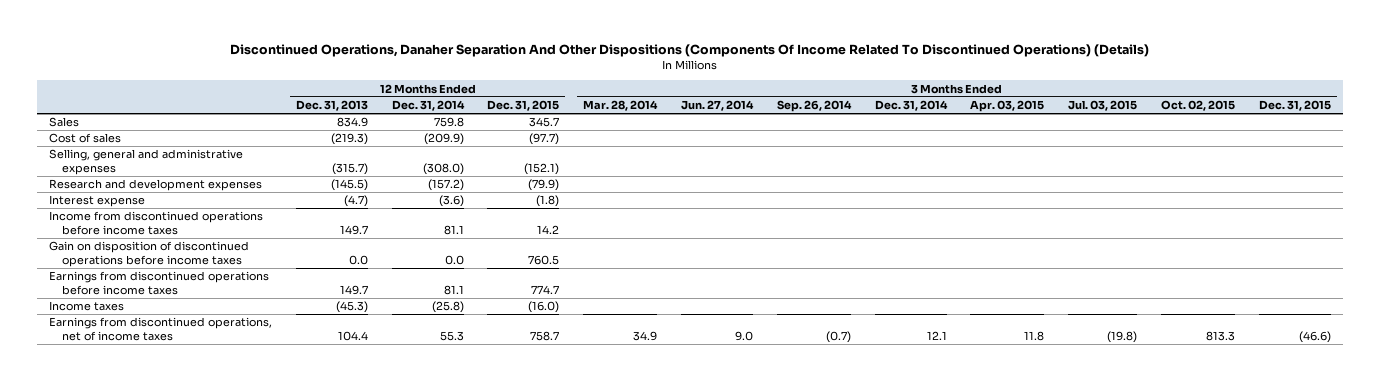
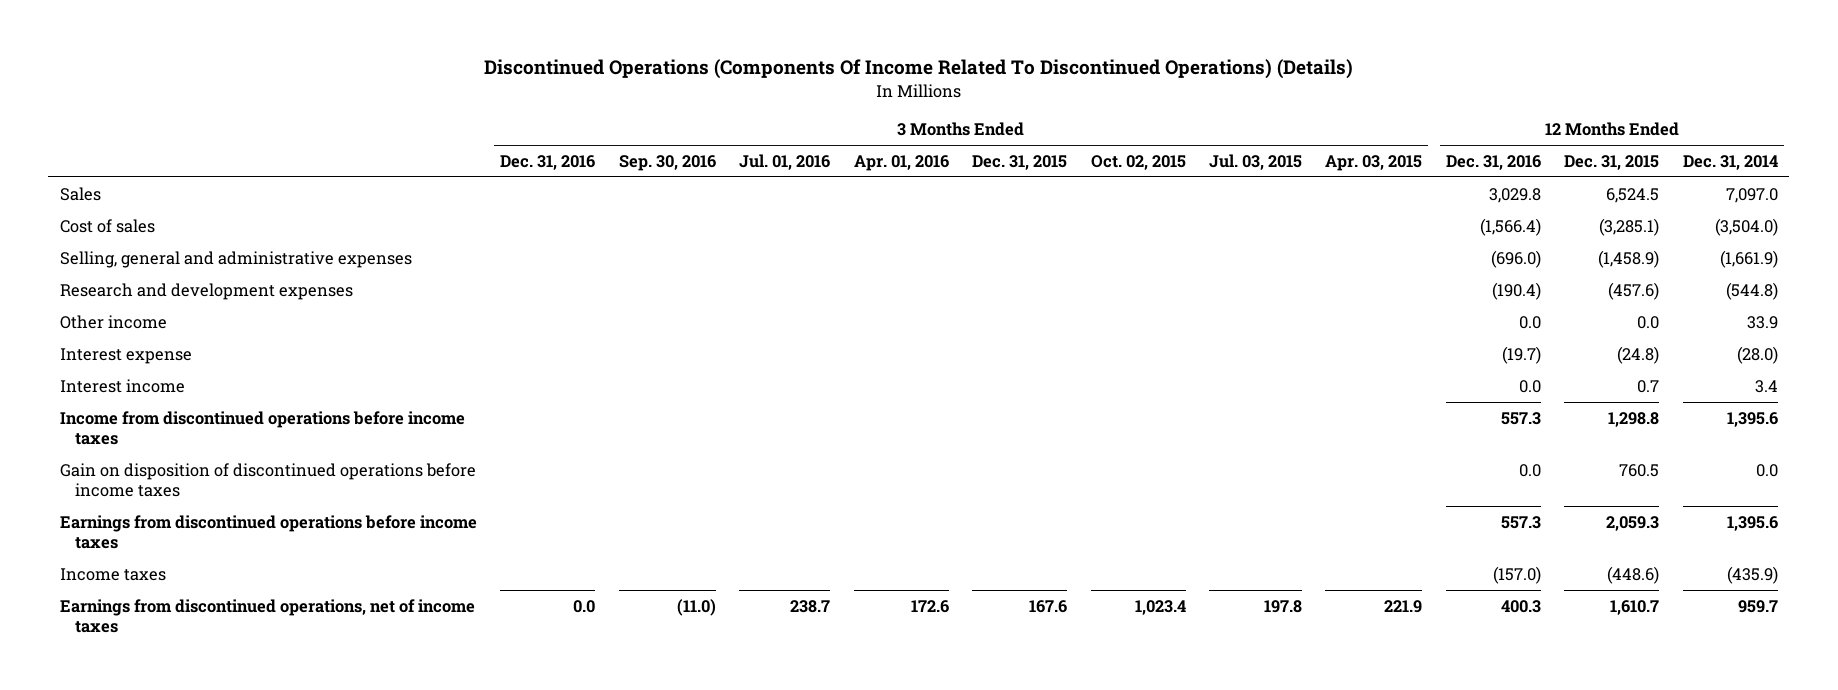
[229,44,1149,58] Discontinued Operations, Danaher Separation And Other Dispositions (Components Of Income Related To Discontinued Operations) (Details) -> [483,59,1353,80] Discontinued Operations (Components Of Income Related To Discontinued Operations) (Details)
[295,99,368,111] Dec. 31, 2013 -> none
[583,99,659,111] Mar. 28, 2014 -> none
[680,99,754,111] Jun. 27, 2014 -> none
[776,99,852,112] Sep. 26, 2014 -> none
[874,99,948,111] Dec. 31, 2014 -> none
none -> [500,155,596,171] Dec. 31, 2016
none -> [618,155,716,172] Sep. 30, 2016
none -> [739,154,831,171] Jul. 01, 2016
none -> [853,155,949,172] Apr. 01, 2016
none -> [1445,155,1541,171] Dec. 31, 2016
[433,117,464,128] 759.8 -> [1725,187,1778,203] 7,097.0
[529,117,560,128] 345.7 -> [1606,187,1660,203] 6,524.5
[423,133,464,146] (209.9) -> [1714,217,1778,236] (3,504.0)
[529,133,560,146] (97.7) -> [1599,217,1660,236] (3,285.1)
[422,162,464,175] (308.0) -> [1719,249,1778,268] (1,661.9)
[524,162,560,175] (152.1) -> [1598,249,1660,268] (1,458.9)
[427,179,464,192] (157.2) -> [1725,281,1778,300] (544.8)
[528,179,560,192] (79.9) -> [1608,281,1660,300] (457.6)
none -> [59,314,167,329] Other income
[438,195,464,208] (3.6) -> [1736,345,1778,364] (28.0)
[536,195,560,208] (1.8) -> [1617,345,1660,364] (24.8)
none -> [59,378,185,393] Interest income
[443,224,464,235] 81.1 -> [1726,411,1778,427] 1,395.6
[537,224,560,234] 14.2 -> [1608,411,1660,427] 1,298.8
[443,284,464,295] 81.1 -> [1726,515,1778,531] 1,395.6
[531,284,560,294] 774.7 -> [1606,515,1660,531] 2,059.3
[431,301,464,314] (25.8) -> [1726,565,1778,584] (435.9)
[528,301,560,314] (16.0) -> [1607,565,1660,584] (448.6)
[439,330,464,341] 55.3 -> [1737,599,1778,613] 959.7
[530,330,560,341] 758.7 -> [1610,599,1660,615] 1,610.7
[1024,330,1045,341] 11.8 -> [1384,599,1423,613] 221.9
[1107,330,1138,343] (19.8) -> [1263,599,1302,613] 197.8
[1206,330,1236,341] 813.3 -> [1134,599,1186,615] 1,023.4
[1298,330,1331,343] (46.6) -> [1029,599,1068,613] 167.6

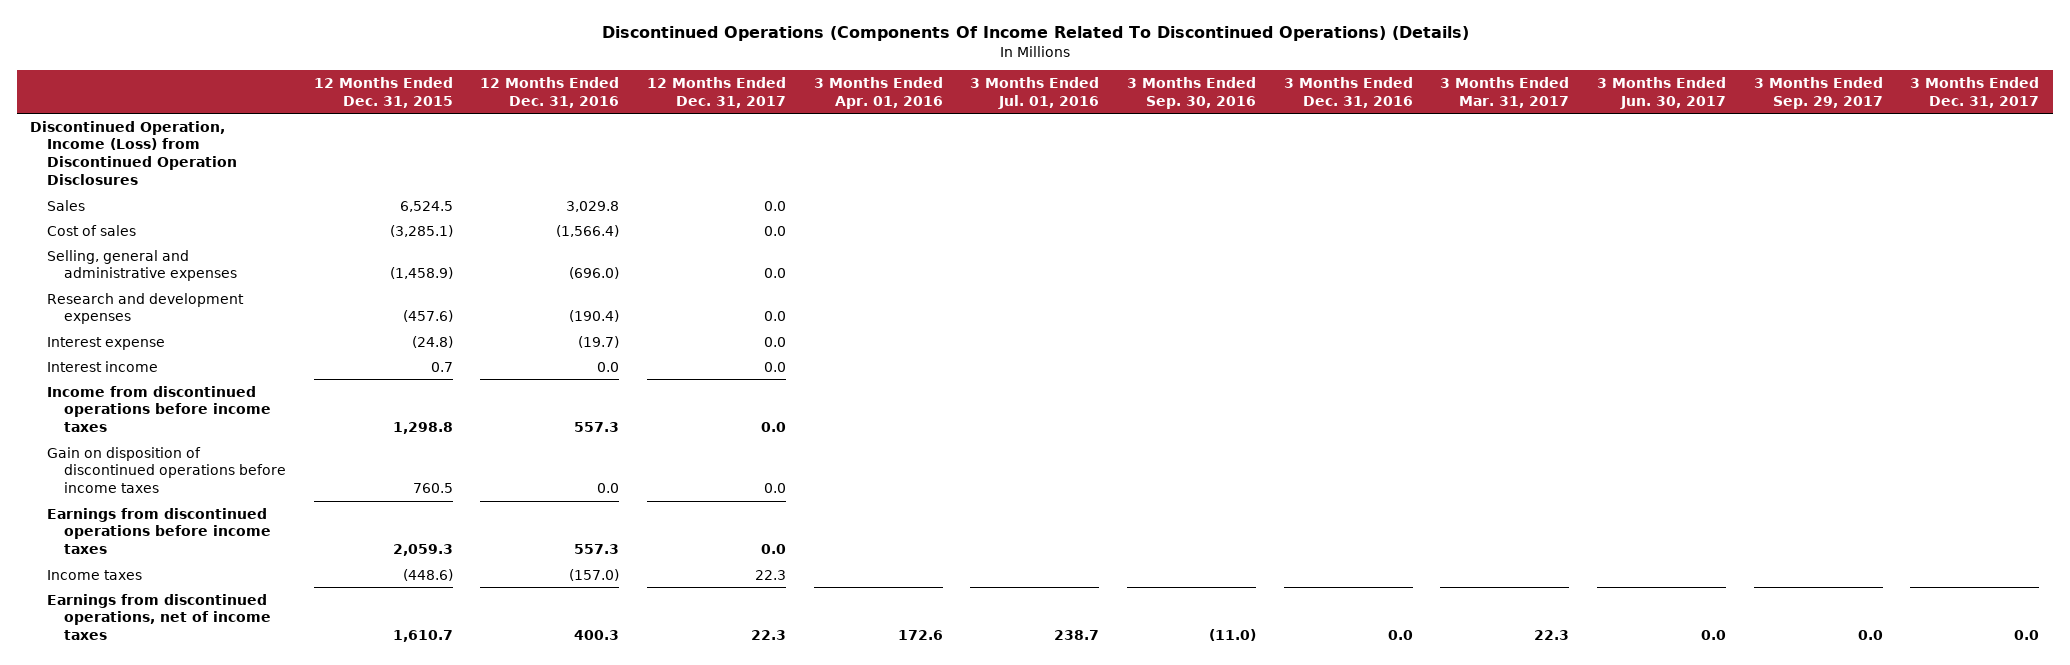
[972,155,1068,171] Dec. 31, 2015 -> none
[1090,155,1186,171] Oct. 02, 2015 -> none
[1208,154,1302,171] Jul. 03, 2015 -> none
[1325,155,1423,172] Apr. 03, 2015 -> none
[1682,155,1778,171] Dec. 31, 2014 -> none
none -> [647,76,787,108] 12 Months Ended Dec. 31, 2017
none -> [1440,76,1570,108] 3 Months Ended Mar. 31, 2017
none -> [1596,76,1726,109] 3 Months Ended Jun. 30, 2017
none -> [1753,76,1883,109] 3 Months Ended Sep. 29, 2017
none -> [1910,76,2040,108] 3 Months Ended Dec. 31, 2017
none -> [30,120,238,186] Discontinued Operation, Income (Loss) from Discontinued Operation Disclosures
[59,314,167,329] Other income -> none

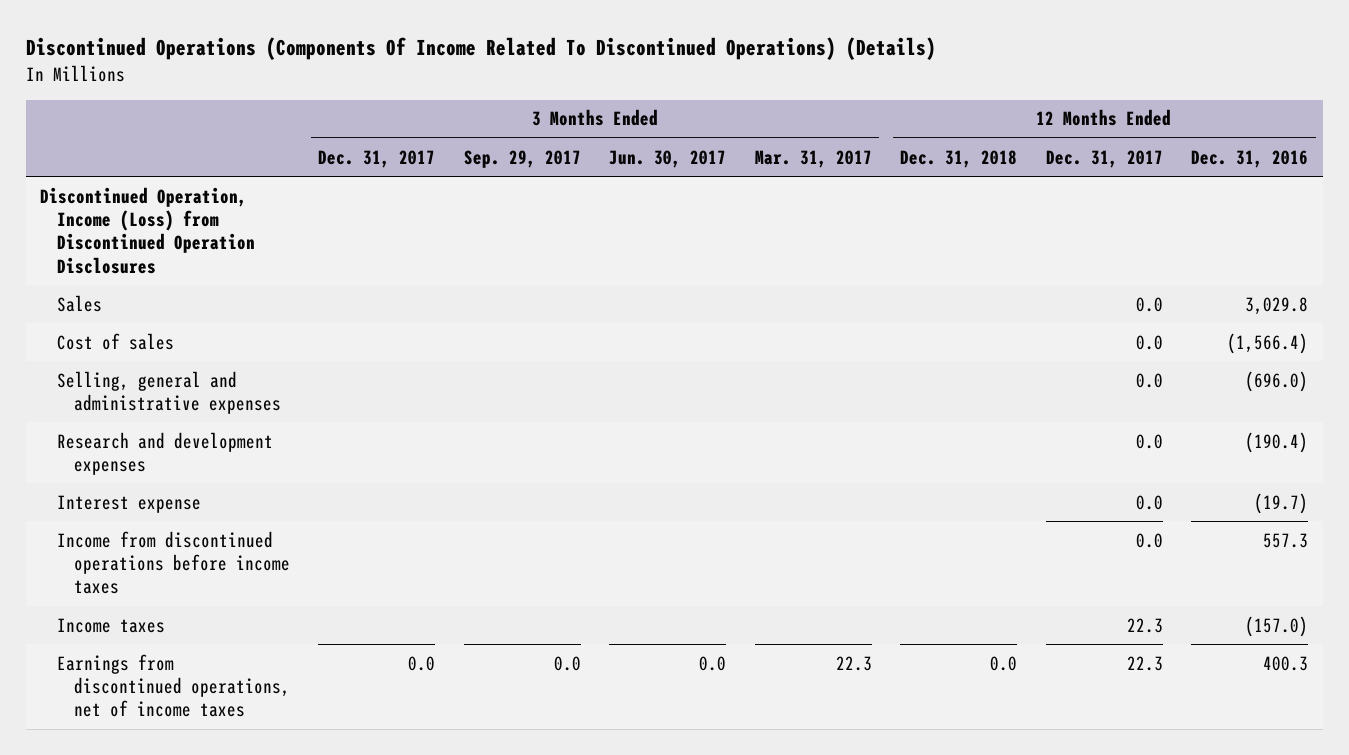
[313,76,453,108] 12 Months Ended Dec. 31, 2015 -> none
[813,76,943,109] 3 Months Ended Apr. 01, 2016 -> none
[970,76,1100,109] 3 Months Ended Jul. 01, 2016 -> none
[1126,76,1256,109] 3 Months Ended Sep. 30, 2016 -> none
[1283,76,1413,108] 3 Months Ended Dec. 31, 2016 -> none
none -> [900,149,1018,168] Dec. 31, 2018
[47,360,159,372] Interest income -> none
[47,446,287,494] Gain on disposition of discontinued operations before income taxes -> none
[47,507,272,555] Earnings from discontinued operations before income taxes -> none

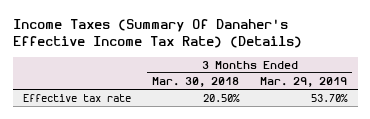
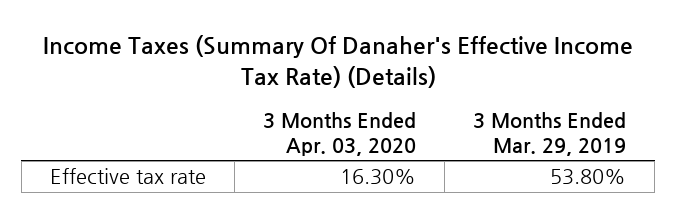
[152,77,240,88] Mar. 30, 2018 -> none
none -> [263,111,417,156] 3 Months Ended Apr. 03, 2020
[311,94,349,103] 53.70% -> [550,169,627,186] 53.80%

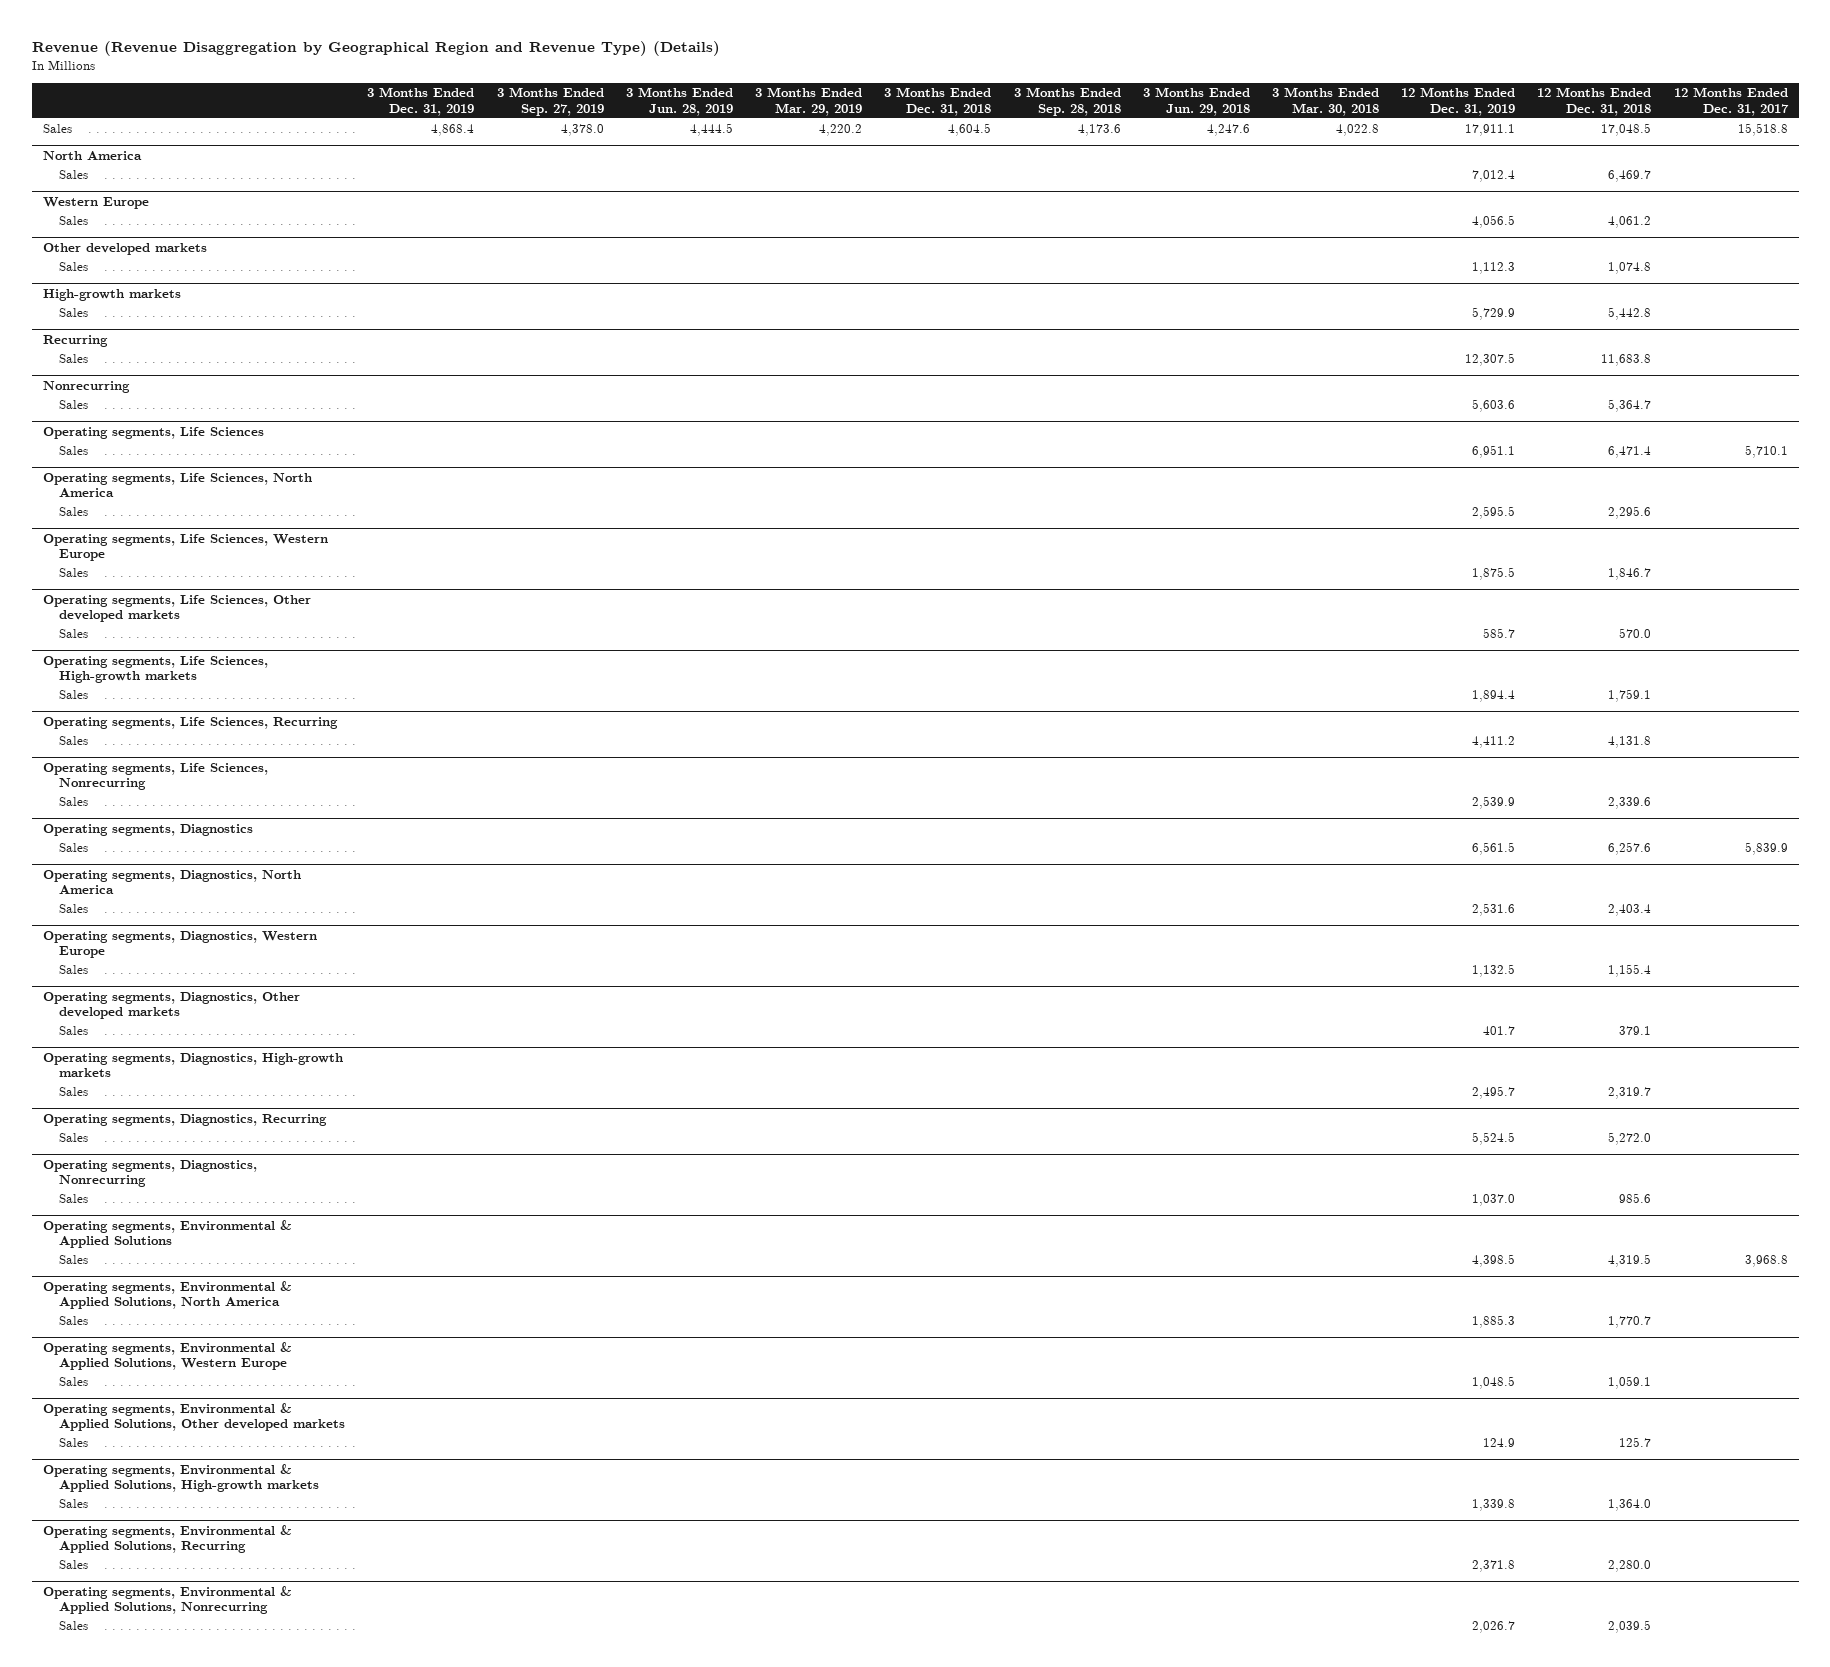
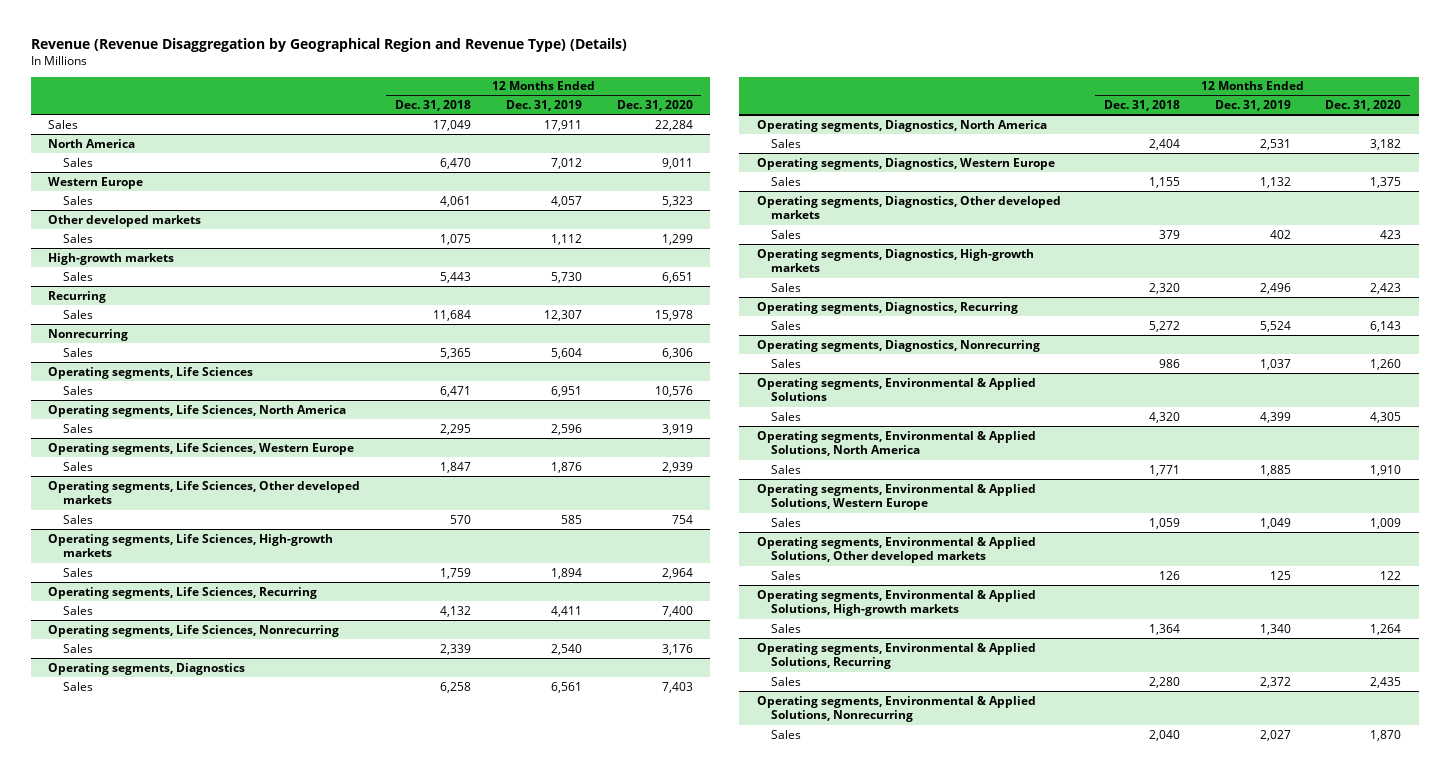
[367,87,475,116] 3 Months Ended Dec. 31, 2019 -> none
[496,87,604,116] 3 Months Ended Sep. 27, 2019 -> none
[625,87,733,116] 3 Months Ended Jun. 28, 2019 -> none
[755,87,863,116] 3 Months Ended Mar. 29, 2019 -> none
[884,87,992,116] 3 Months Ended Dec. 31, 2018 -> none
[1013,87,1121,116] 3 Months Ended Sep. 28, 2018 -> none
[1142,87,1250,116] 3 Months Ended Jun. 29, 2018 -> none
[1271,87,1379,116] 3 Months Ended Mar. 30, 2018 -> none
[1673,87,1789,116] 12 Months Ended Dec. 31, 2017 -> none
none -> [616,100,693,112] Dec. 31, 2020
[1465,124,1516,137] 17,911.1 -> [543,119,582,131] 17,911
[1601,123,1652,137] 17,048.5 -> [433,119,472,131] 17,049
[1472,170,1516,183] 7,012.4 -> [550,157,582,169] 7,012
[1608,170,1652,183] 6,469.7 -> [440,157,472,169] 6,470
[1472,215,1516,229] 4,056.5 -> [550,195,582,207] 4,057
[1608,216,1652,229] 4,061.2 -> [440,195,472,207] 4,061
[1472,262,1516,275] 1,112.3 -> [550,233,582,245] 1,112
[1608,262,1652,275] 1,074.8 -> [440,233,472,245] 1,075
[1472,307,1516,321] 5,729.9 -> [550,271,582,283] 5,730
[1608,307,1652,321] 5,442.8 -> [440,271,472,283] 5,443
[1465,353,1516,367] 12,307.5 -> [543,309,582,321] 12,307
[1601,354,1652,367] 11,683.8 -> [433,309,472,321] 11,684
[1472,399,1516,413] 5,603.6 -> [550,347,582,359] 5,604
[1608,399,1652,413] 5,364.7 -> [440,347,472,359] 5,365
[1472,445,1516,459] 6,951.1 -> [550,385,582,397] 6,951
[1608,446,1652,459] 6,471.4 -> [440,385,472,397] 6,471
[1472,506,1516,520] 2,595.5 -> [550,423,582,435] 2,596
[1608,506,1652,520] 2,295.6 -> [440,423,472,435] 2,295
[1472,567,1516,581] 1,875.5 -> [550,461,582,473] 1,876
[1608,568,1652,581] 1,846.7 -> [440,461,472,473] 1,847
[1483,628,1516,639] 585.7 -> [560,514,582,524] 585
[1619,628,1652,639] 570.0 -> [450,514,472,524] 570
[1472,690,1516,703] 1,894.4 -> [550,567,582,579] 1,894
[1608,689,1652,703] 1,759.1 -> [440,567,472,579] 1,759
[1472,736,1516,749] 4,411.2 -> [550,605,582,617] 4,411
[1608,736,1652,749] 4,131.8 -> [440,605,472,617] 4,132
[1472,796,1516,810] 2,539.9 -> [550,643,582,655] 2,540
[1608,797,1652,810] 2,339.6 -> [440,643,472,655] 2,339
[1472,842,1516,856] 6,561.5 -> [550,681,582,693] 6,561
[1608,842,1652,856] 6,257.6 -> [440,681,472,693] 6,258
[1472,903,1516,917] 2,531.6 -> [1259,138,1291,150] 2,531
[1608,904,1652,917] 2,403.4 -> [1148,138,1180,150] 2,404
[1472,964,1516,978] 1,132.5 -> [1259,176,1291,188] 1,132
[1608,964,1652,978] 1,155.4 -> [1148,176,1180,188] 1,155
[1483,1026,1516,1036] 401.7 -> [1269,229,1291,239] 402
[1619,1026,1652,1036] 379.1 -> [1158,229,1180,239] 379
[1472,1086,1516,1100] 2,495.7 -> [1259,282,1291,294] 2,496
[1608,1087,1652,1100] 2,319.7 -> [1148,282,1180,294] 2,320
[1472,1132,1516,1146] 5,524.5 -> [1259,320,1291,332] 5,524
[1608,1132,1652,1146] 5,272.0 -> [1148,320,1180,332] 5,272
[1472,1194,1516,1207] 1,037.0 -> [1259,358,1291,370] 1,037
[1619,1193,1652,1204] 985.6 -> [1158,358,1180,368] 986
[1472,1254,1516,1268] 4,398.5 -> [1259,411,1291,423] 4,399
[1608,1254,1652,1268] 4,319.5 -> [1148,411,1180,423] 4,320
[1472,1315,1516,1329] 1,885.3 -> [1259,464,1291,476] 1,885
[1608,1316,1652,1329] 1,770.7 -> [1148,464,1180,476] 1,771
[1472,1376,1516,1390] 1,048.5 -> [1259,517,1291,529] 1,049
[1608,1376,1652,1390] 1,059.1 -> [1148,517,1180,529] 1,059
[1483,1438,1516,1448] 124.9 -> [1269,570,1291,580] 125
[1619,1437,1652,1448] 125.7 -> [1158,570,1180,580] 126
[1472,1499,1516,1512] 1,339.8 -> [1259,623,1291,635] 1,340
[1608,1499,1652,1512] 1,364.0 -> [1148,623,1180,635] 1,364
[1472,1560,1516,1573] 2,371.8 -> [1259,676,1291,688] 2,372
[1608,1560,1652,1573] 2,280.0 -> [1148,676,1180,688] 2,280
[1472,1621,1516,1634] 2,026.7 -> [1259,729,1291,741] 2,027
[1608,1620,1652,1634] 2,039.5 -> [1148,729,1180,741] 2,040

